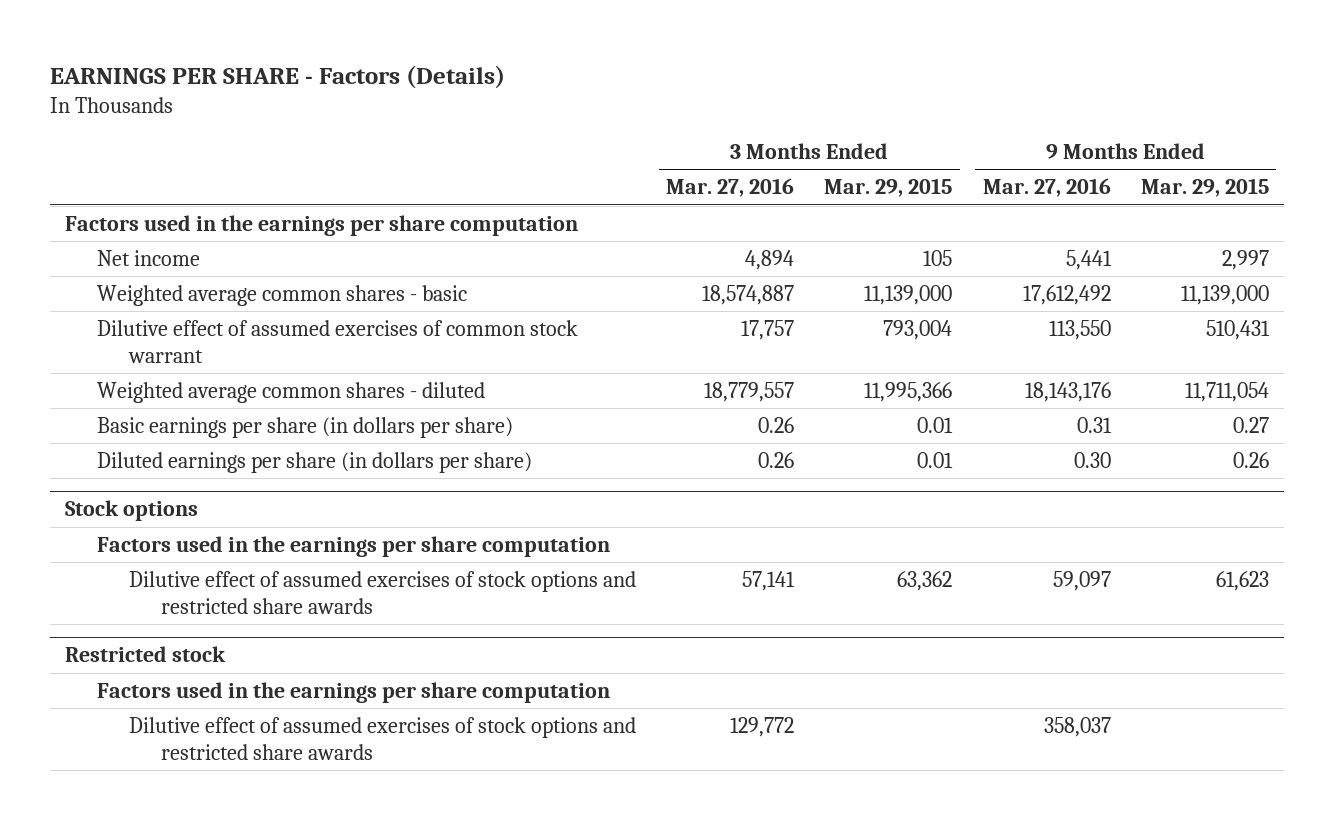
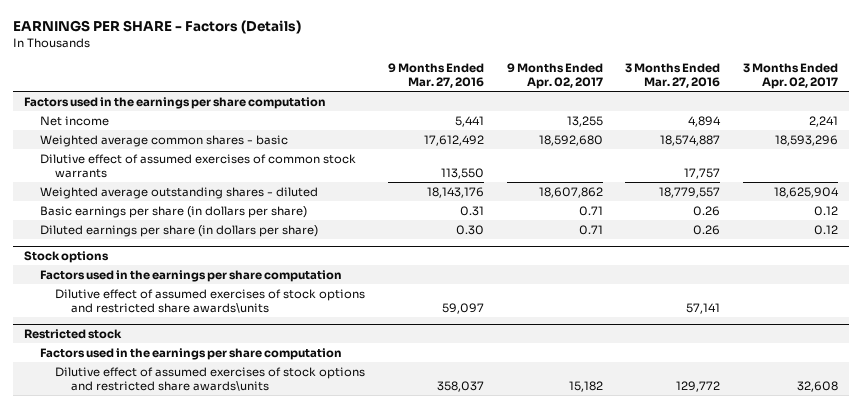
[824,178,953,198] Mar. 29, 2015 -> none
[1140,178,1269,198] Mar. 29, 2015 -> none
none -> [506,63,603,90] 9 Months Ended Apr. 02, 2017
none -> [742,63,838,90] 3 Months Ended Apr. 02, 2017
[97,319,579,363] Dilutive effect of assumed exercises of common stock warrant -> [39,153,356,178] Dilutive effect of assumed exercises of common stock warrants
[97,381,486,403] Weighted average common shares - diluted -> [39,186,318,199] Weighted average outstanding shares - diluted
[129,570,637,614] Dilutive effect of assumed exercises of stock options and restricted share awards -> [55,288,366,313] Dilutive effect of assumed exercises of stock options and restricted share awards\units
[129,716,637,760] Dilutive effect of assumed exercises of stock options and restricted share awards -> [55,366,366,391] Dilutive effect of assumed exercises of stock options and restricted share awards\units

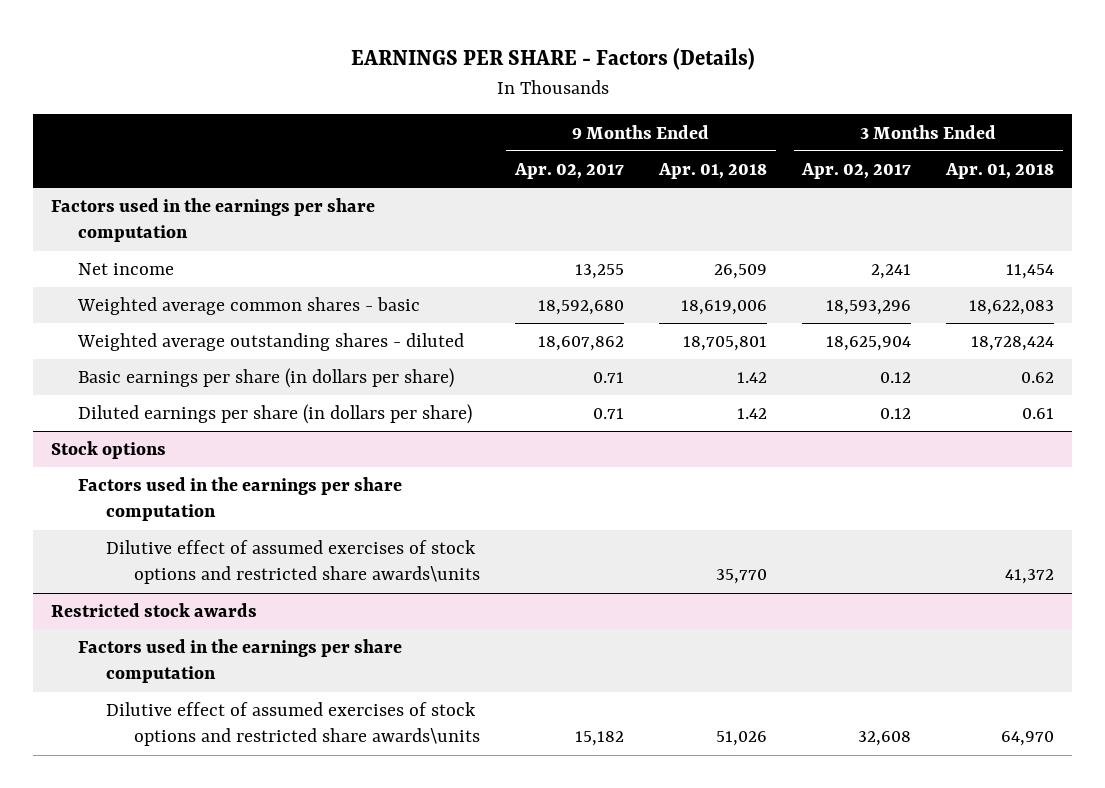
[388,63,485,89] 9 Months Ended Mar. 27, 2016 -> none
[625,63,721,89] 3 Months Ended Mar. 27, 2016 -> none
none -> [658,162,768,179] Apr. 01, 2018
none -> [945,162,1055,179] Apr. 01, 2018
[39,153,356,178] Dilutive effect of assumed exercises of common stock warrants -> none
[23,328,122,339] Restricted stock -> [50,603,257,618] Restricted stock awards

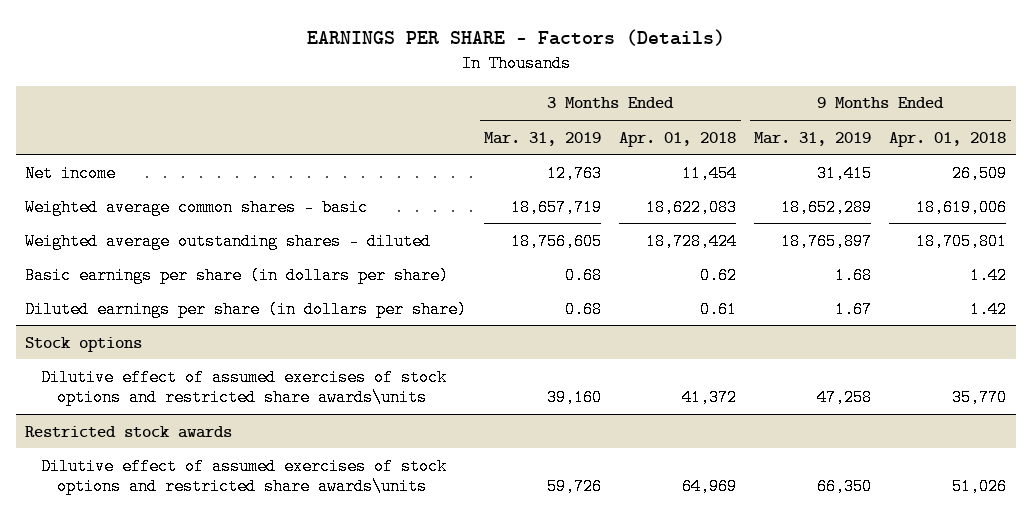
[514,162,625,179] Apr. 02, 2017 -> none
[801,162,912,179] Apr. 02, 2017 -> none
none -> [484,131,602,146] Mar. 31, 2019
none -> [754,131,872,146] Mar. 31, 2019
[50,198,375,243] Factors used in the earnings per share computation -> none
[78,477,403,522] Factors used in the earnings per share computation -> none
[78,639,403,684] Factors used in the earnings per share computation -> none
[1001,731,1055,747] 64,970 -> [682,478,738,496] 64,969

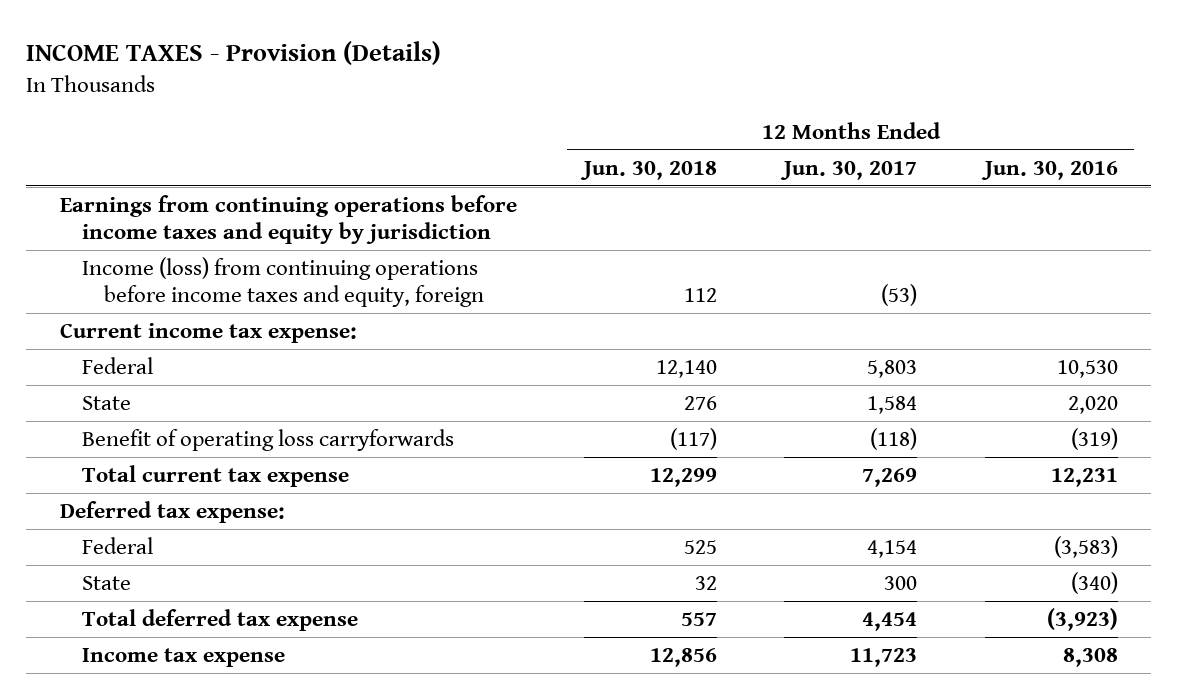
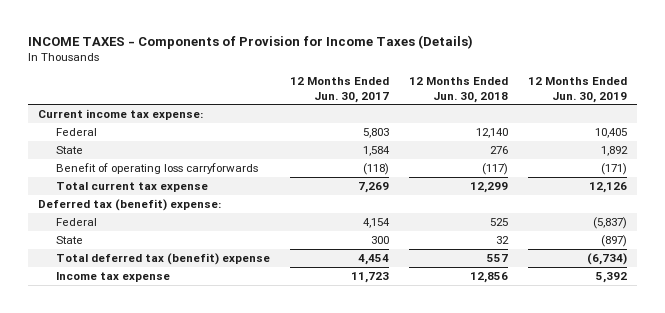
[26,41,442,66] INCOME TAXES - Provision (Details) -> [27,34,473,49] INCOME TAXES - Components of Provision for Income Taxes (Details)
[980,160,1118,180] Jun. 30, 2016 -> none
none -> [527,77,627,103] 12 Months Ended Jun. 30, 2019
[59,194,517,245] Earnings from continuing operations before income taxes and equity by jurisdiction -> none
[81,256,484,308] Income (loss) from continuing operations before income taxes and equity, foreign -> none
[59,500,285,523] Deferred tax expense: -> [37,198,221,211] Deferred tax (benefit) expense:
[81,608,358,631] Total deferred tax expense -> [55,252,270,265] Total deferred tax (benefit) expense

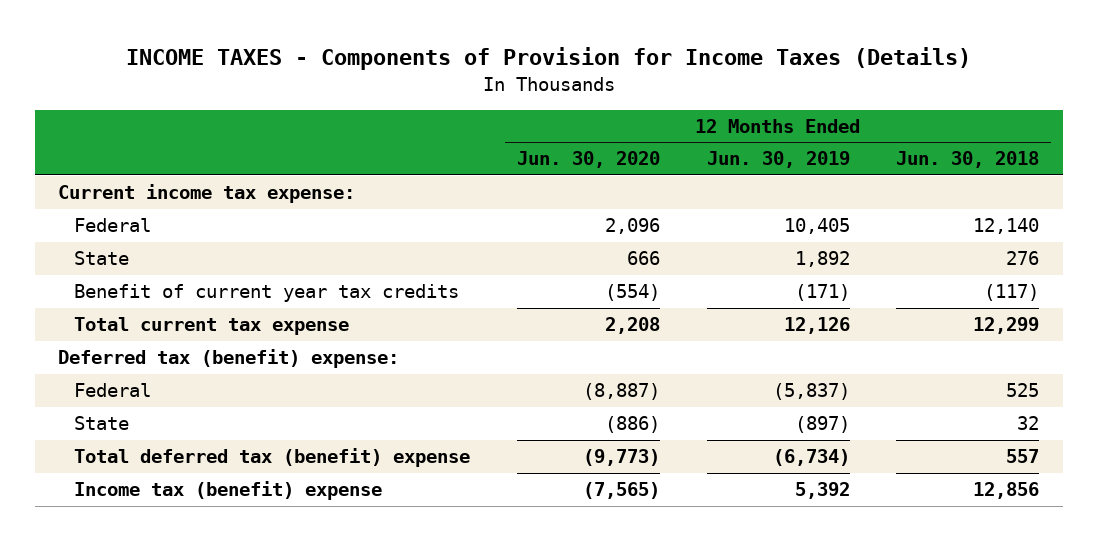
[289,77,389,103] 12 Months Ended Jun. 30, 2017 -> none
none -> [516,151,660,169] Jun. 30, 2020
[55,162,258,174] Benefit of operating loss carryforwards -> [74,284,460,303] Benefit of current year tax credits
[55,271,170,282] Income tax expense -> [74,481,383,501] Income tax (benefit) expense

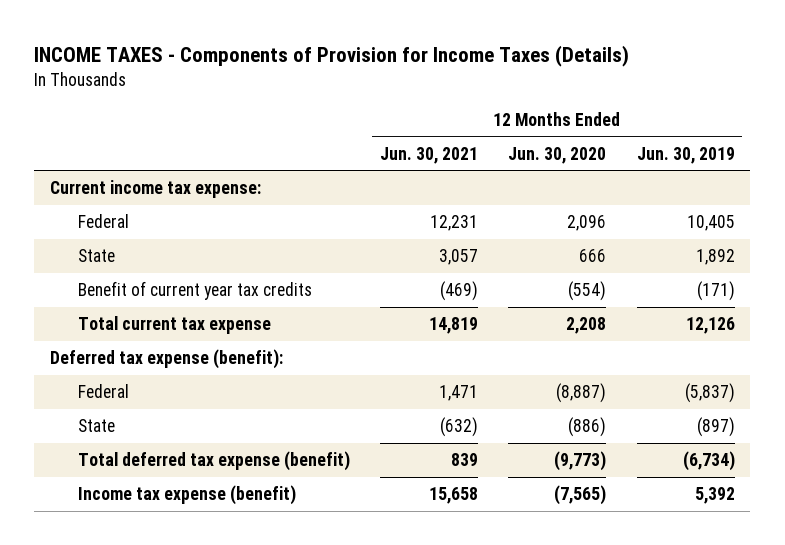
[896,151,1040,169] Jun. 30, 2018 -> none
none -> [379,146,478,164] Jun. 30, 2021
[58,349,400,369] Deferred tax (benefit) expense: -> [49,349,283,370] Deferred tax expense (benefit):
[74,448,471,468] Total deferred tax (benefit) expense -> [77,451,350,472] Total deferred tax expense (benefit)
[74,481,383,501] Income tax (benefit) expense -> [77,485,296,506] Income tax expense (benefit)

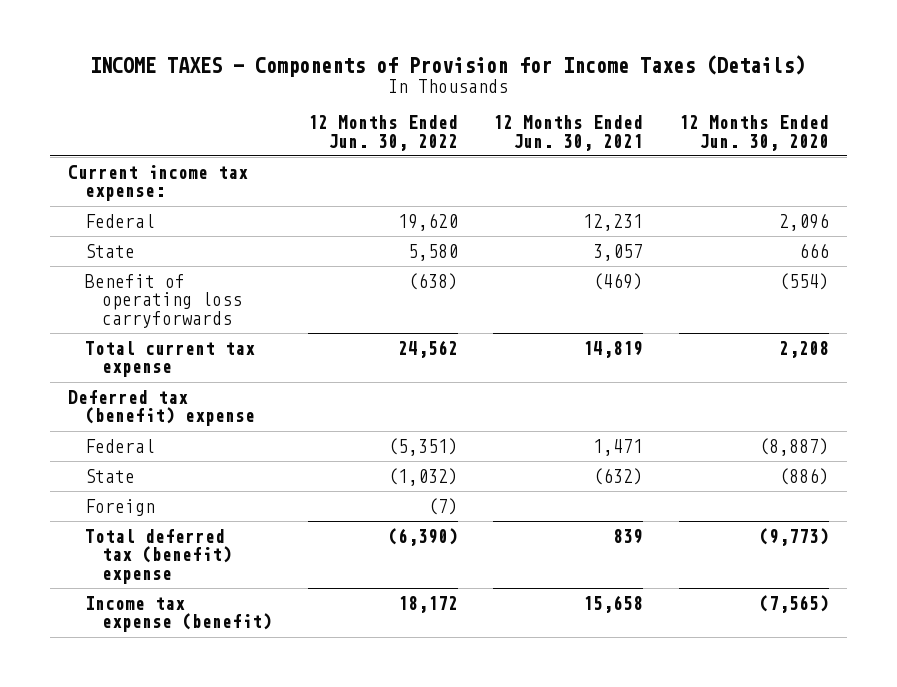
[636,146,735,164] Jun. 30, 2019 -> none
none -> [307,114,458,151] 12 Months Ended Jun. 30, 2022
[77,281,312,301] Benefit of current year tax credits -> [84,273,243,329] Benefit of operating loss carryforwards
[49,349,283,370] Deferred tax expense (benefit): -> [67,389,255,427] Deferred tax (benefit) expense
none -> [84,498,155,516] Foreign
[77,451,350,472] Total deferred tax expense (benefit) -> [84,528,233,585] Total deferred tax (benefit) expense

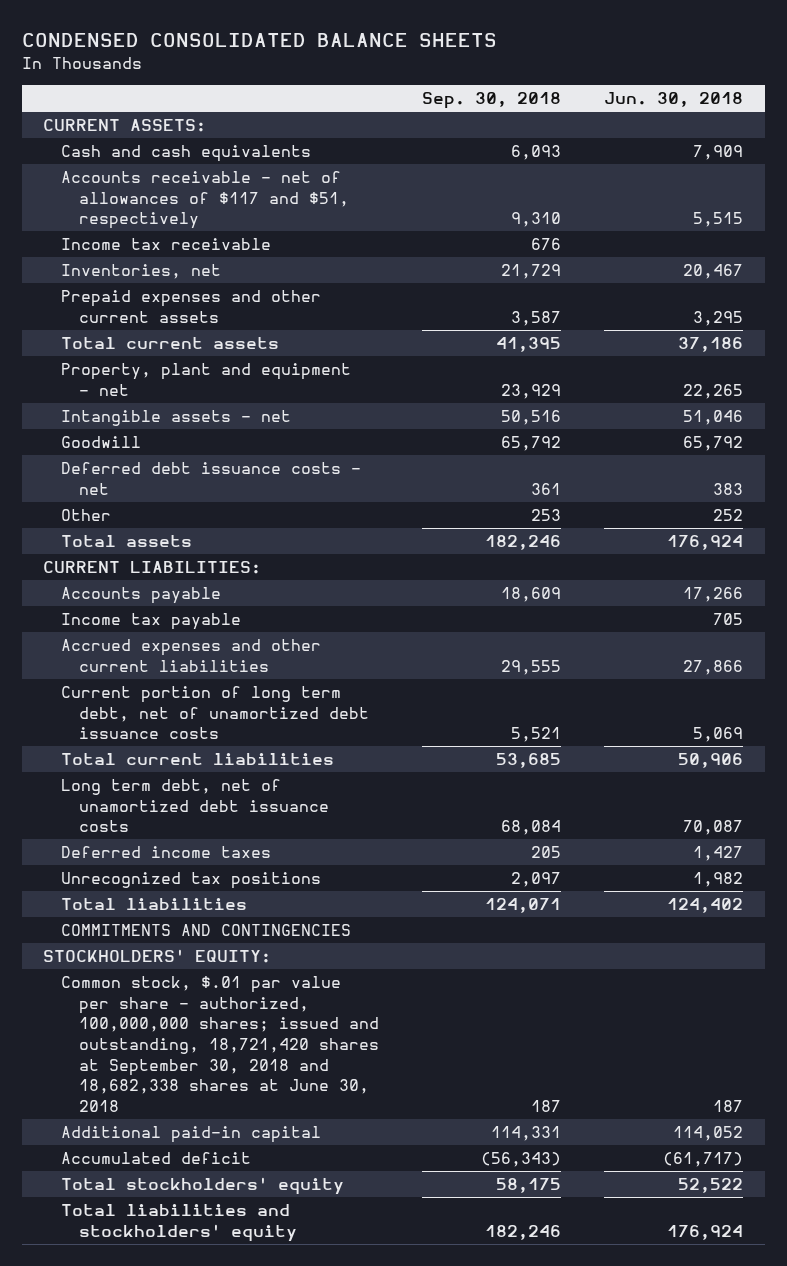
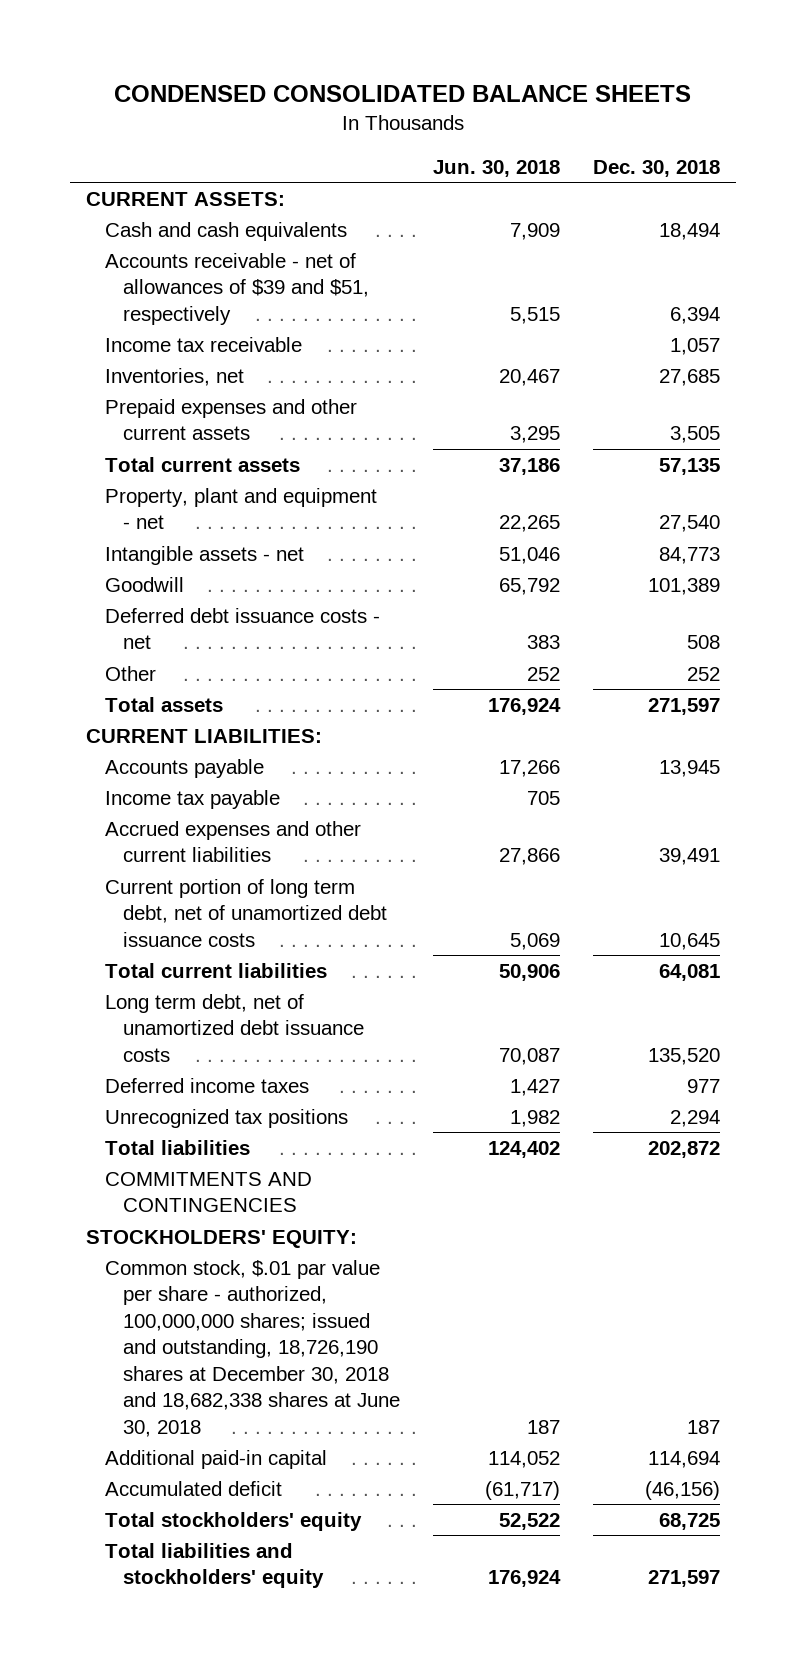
[422,92,562,110] Sep. 30, 2018 -> none
none -> [592,159,720,177] Dec. 30, 2018
[61,171,350,230] Accounts receivable - net of allowances of $117 and $51, respectively -> [104,252,370,325] Accounts receivable - net of allowances of $39 and $51, respectively
[61,976,380,1112] Common stock, $.01 par value per share - authorized, 100,000,000 shares; issued and outstanding, 18,721,420 shares at September 30, 2018 and 18,682,338 shares at June 30, 2018 -> [104,1259,401,1437] Common stock, $.01 par value per share - authorized, 100,000,000 shares; issued and outstanding, 18,726,190 shares at December 30, 2018 and 18,682,338 shares at June 30, 2018

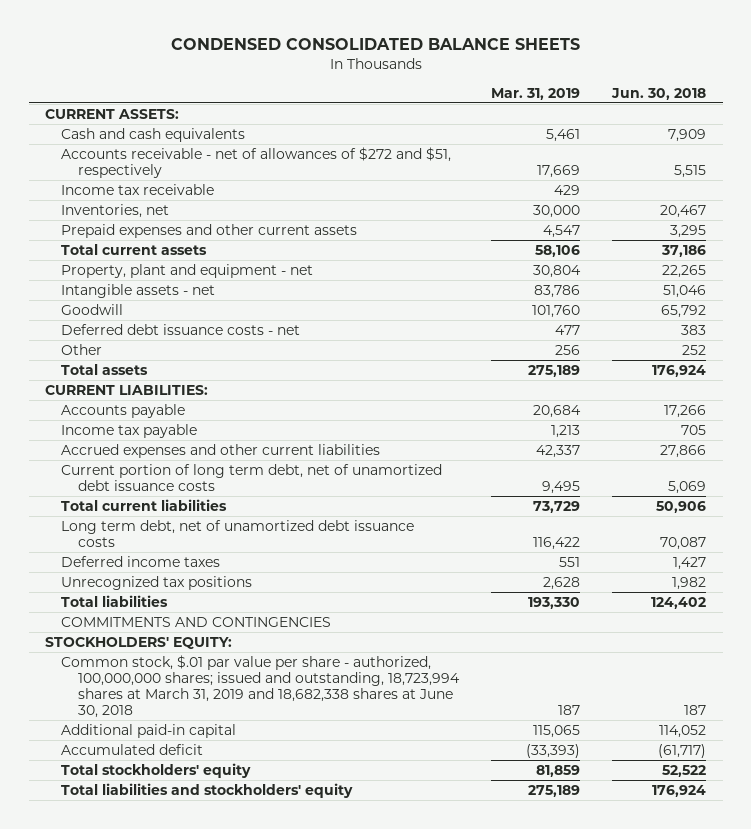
[592,159,720,177] Dec. 30, 2018 -> none
none -> [490,87,580,100] Mar. 31, 2019
[104,252,370,325] Accounts receivable - net of allowances of $39 and $51, respectively -> [61,146,452,178] Accounts receivable - net of allowances of $272 and $51, respectively
[104,1259,401,1437] Common stock, $.01 par value per share - authorized, 100,000,000 shares; issued and outstanding, 18,726,190 shares at December 30, 2018 and 18,682,338 shares at June 30, 2018 -> [61,654,460,719] Common stock, $.01 par value per share - authorized, 100,000,000 shares; issued and outstanding, 18,723,994 shares at March 31, 2019 and 18,682,338 shares at June 30, 2018

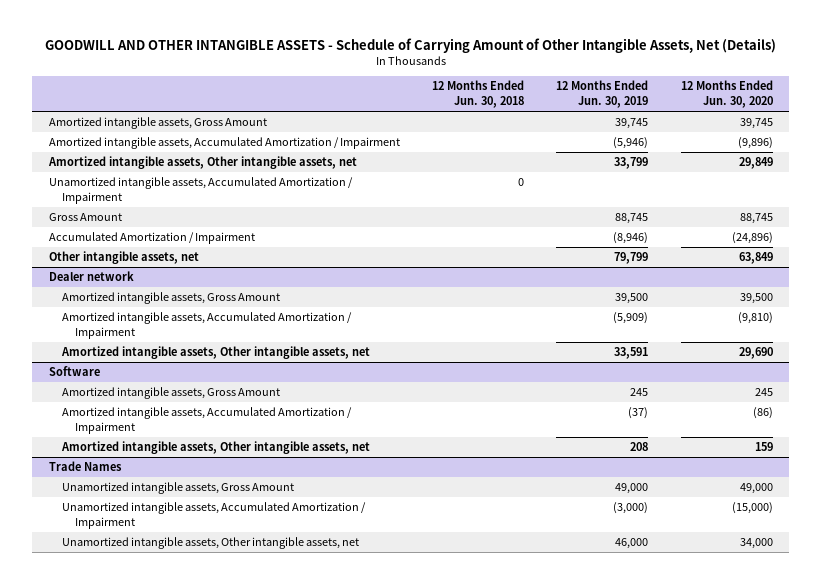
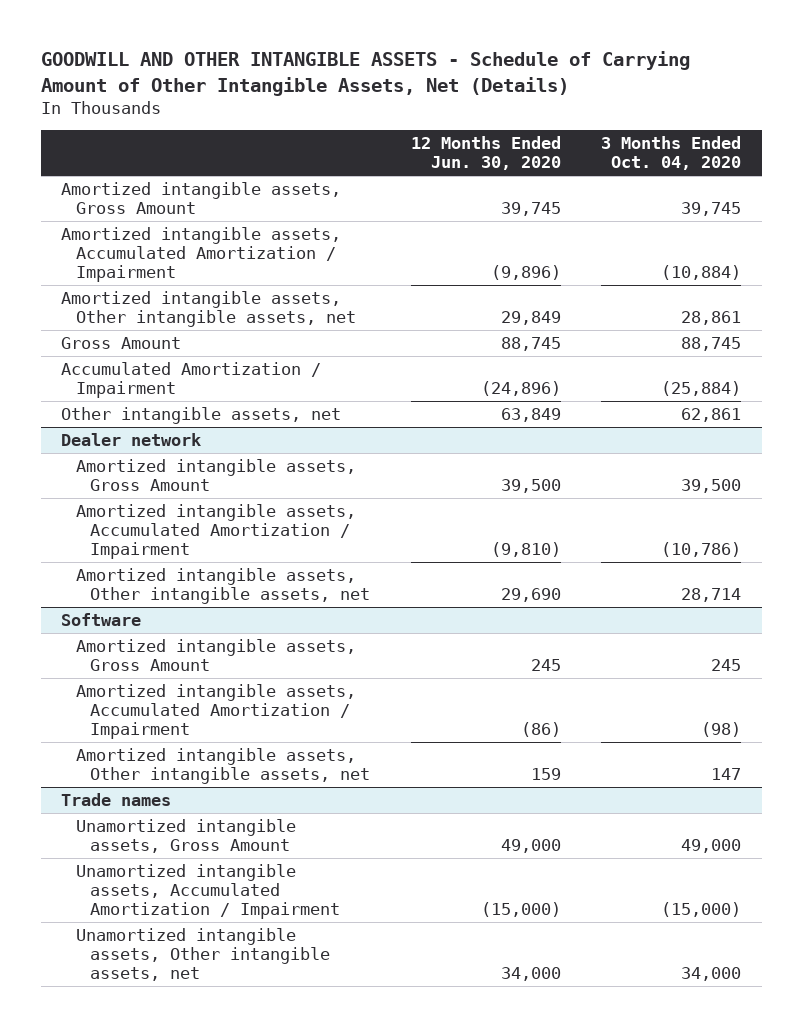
[431,80,524,109] 12 Months Ended Jun. 30, 2018 -> none
[556,80,649,109] 12 Months Ended Jun. 30, 2019 -> none
none -> [601,136,742,171] 3 Months Ended Oct. 04, 2020
[48,177,353,204] Unamortized intangible assets, Accumulated Amortization / Impairment -> none
[48,461,122,472] Trade Names -> [61,792,172,806] Trade names

